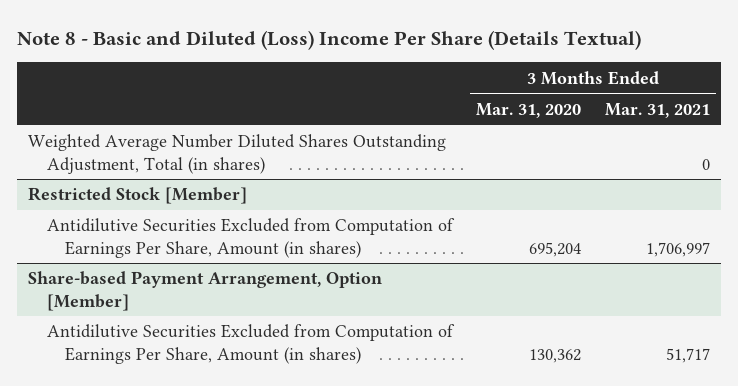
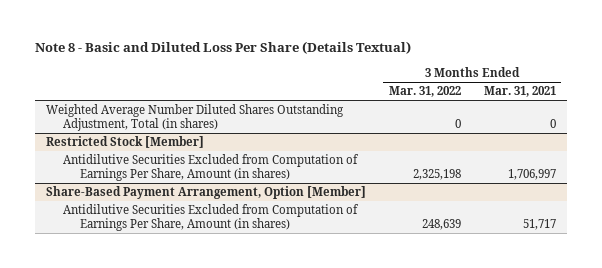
[16,29,641,50] Note 8 - Basic and Diluted (Loss) Income Per Share (Details Textual) -> [34,41,411,55] Note 8 - Basic and Diluted Loss Per Share (Details Textual)
[476,102,582,118] Mar. 31, 2020 -> none
none -> [388,86,461,98] Mar. 31, 2022
[28,271,383,311] Share-based Payment Arrangement, Option [Member] -> [46,186,367,200] Share-Based Payment Arrangement, Option [Member]

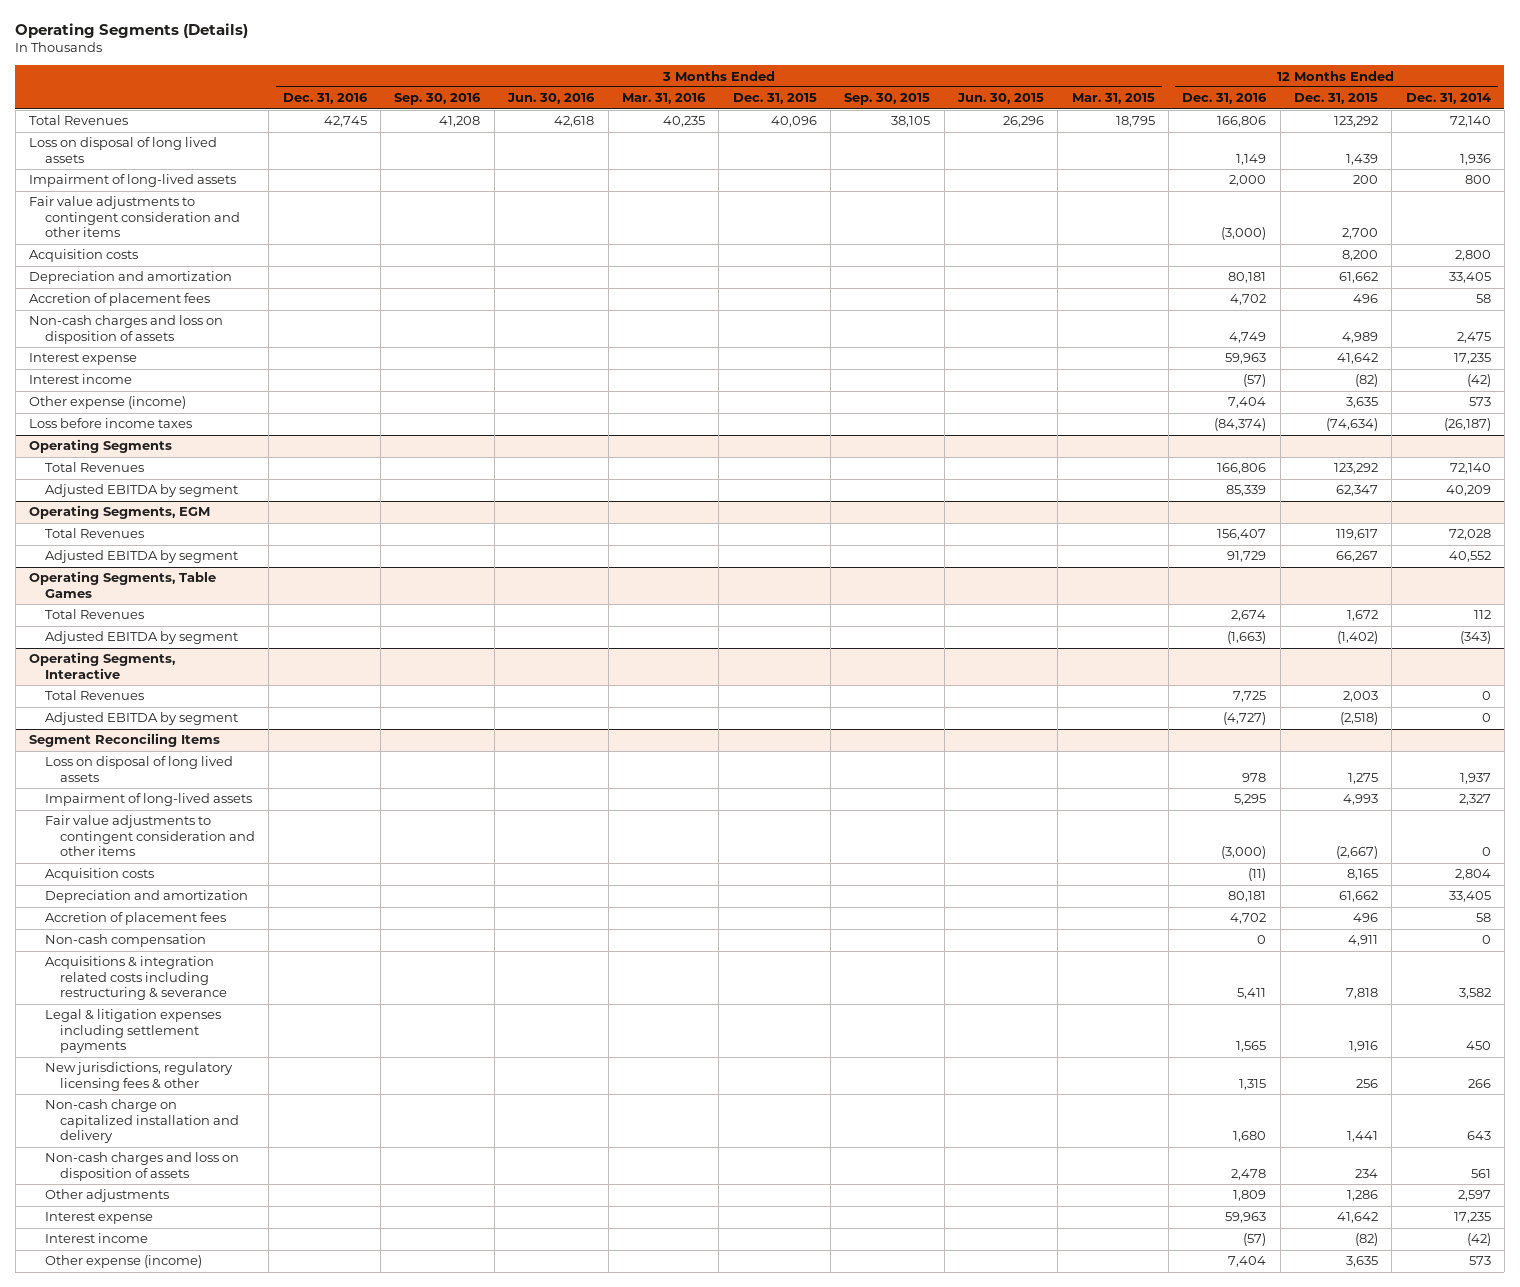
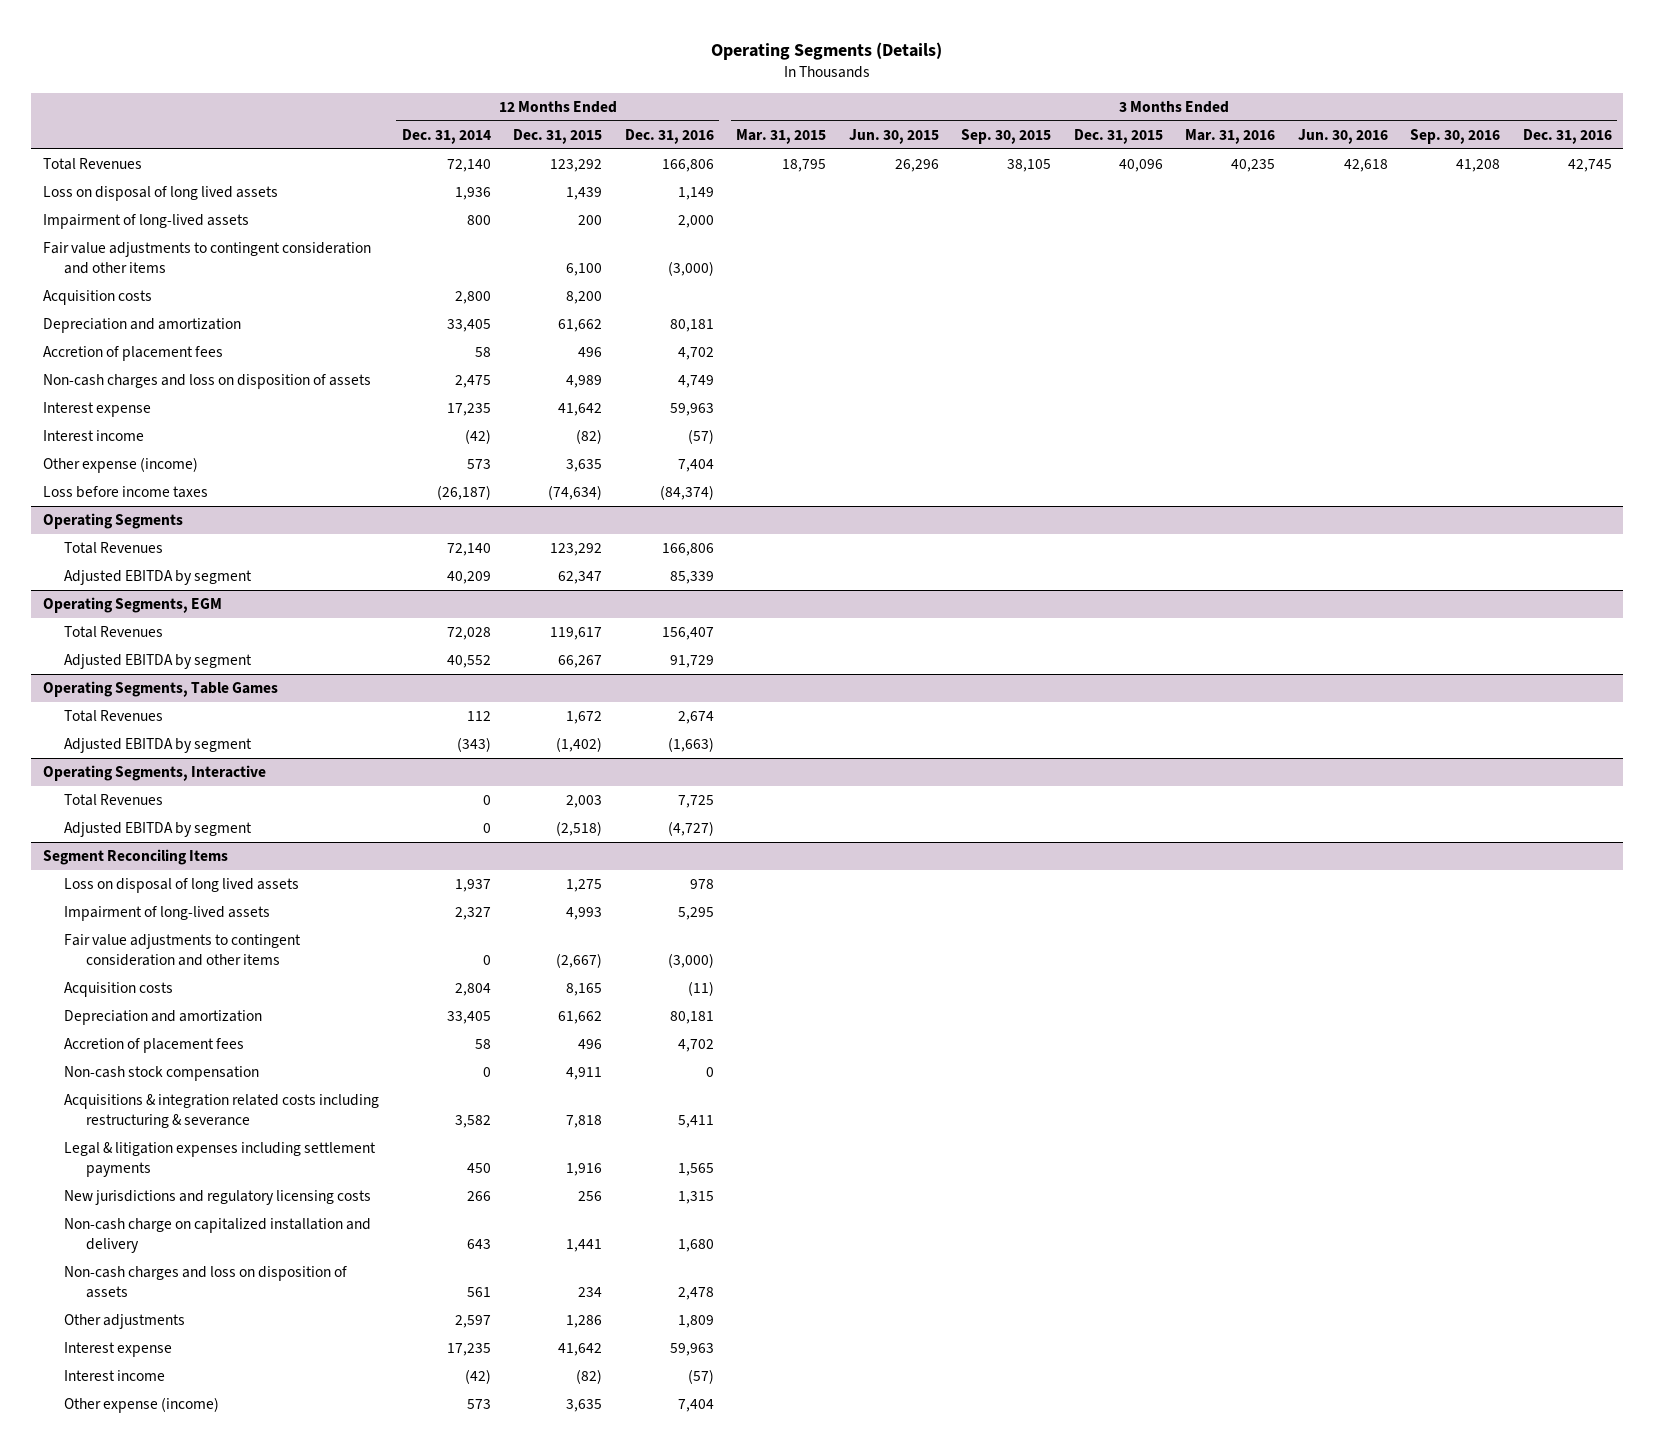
[1341,228,1378,240] 2,700 -> [566,262,603,276] 6,100
[44,934,206,948] Non-cash compensation -> [64,1066,260,1082] Non-cash stock compensation
[44,1062,233,1091] New jurisdictions, regulatory licensing fees & other -> [64,1190,372,1206] New jurisdictions and regulatory licensing costs

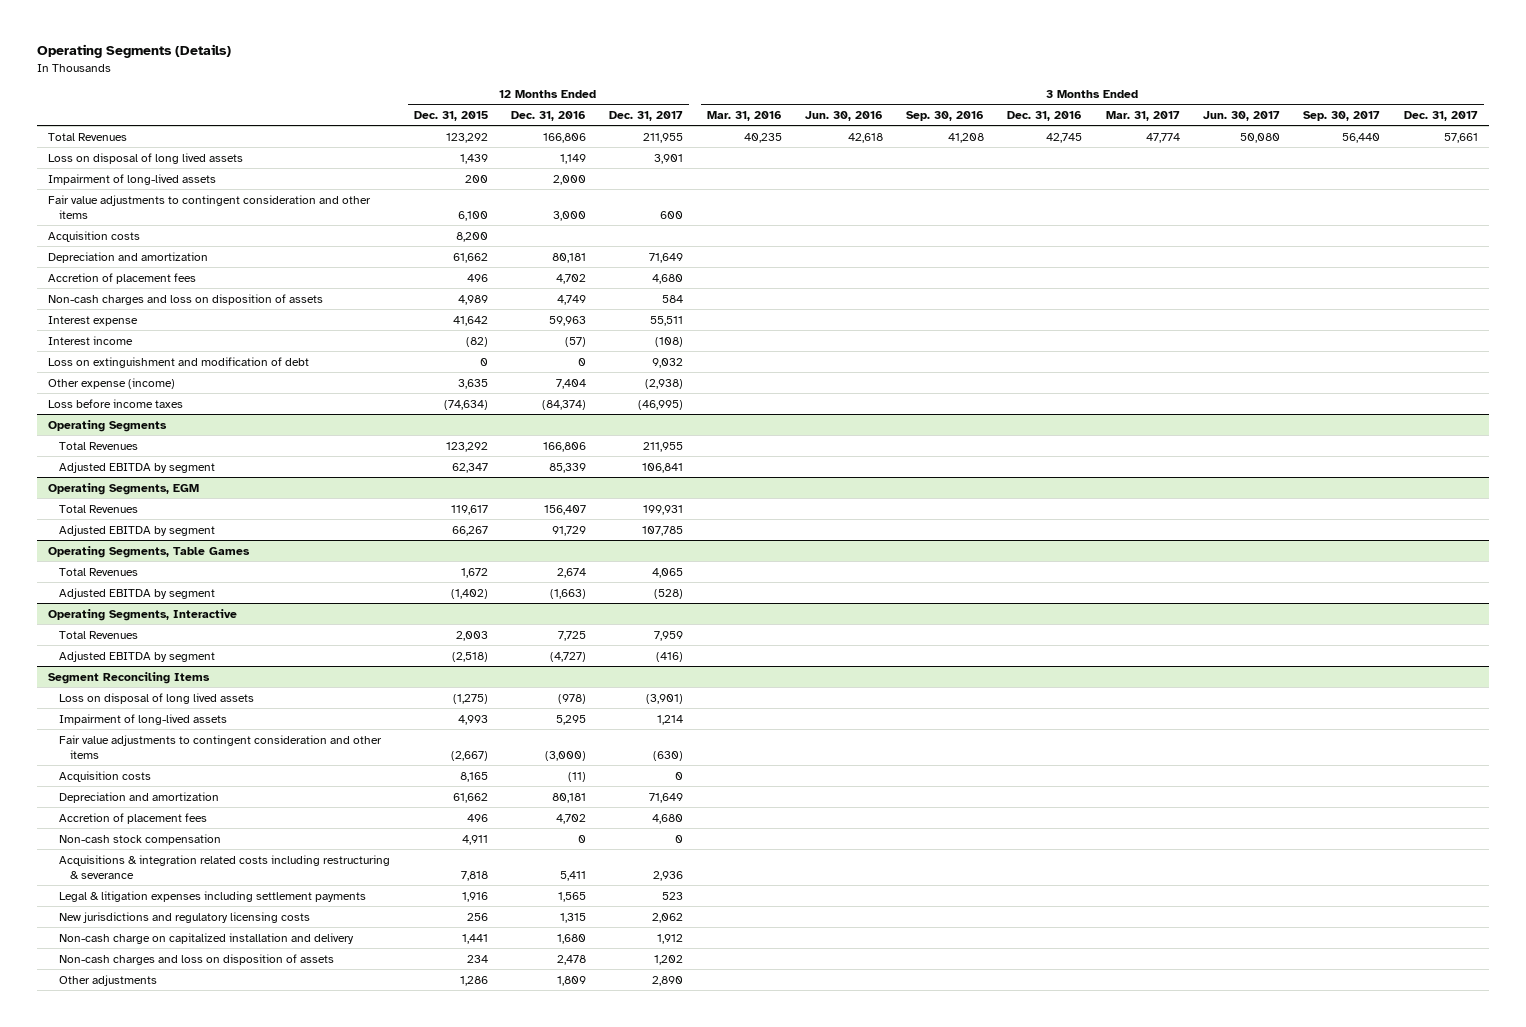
[401,128,491,144] Dec. 31, 2014 -> none
[736,128,827,144] Mar. 31, 2015 -> none
[848,128,939,144] Jun. 30, 2015 -> none
[961,128,1052,144] Sep. 30, 2015 -> none
[1073,128,1163,144] Dec. 31, 2015 -> none
none -> [609,110,684,121] Dec. 31, 2017
none -> [1105,110,1180,121] Mar. 31, 2017
none -> [1203,110,1281,121] Jun. 30, 2017
none -> [1303,110,1381,121] Sep. 30, 2017
none -> [1403,110,1478,121] Dec. 31, 2017
[667,260,714,276] (3,000) -> [552,210,586,221] 3,000
none -> [48,356,310,368] Loss on extinguishment and modification of debt
[566,879,603,893] 1,275 -> [452,693,488,704] (1,275)
[689,879,714,890] 978 -> [557,693,586,704] (978)
[64,1342,173,1358] Interest expense -> none
[64,1370,166,1382] Interest income -> none
[64,1397,220,1414] Other expense (income) -> none

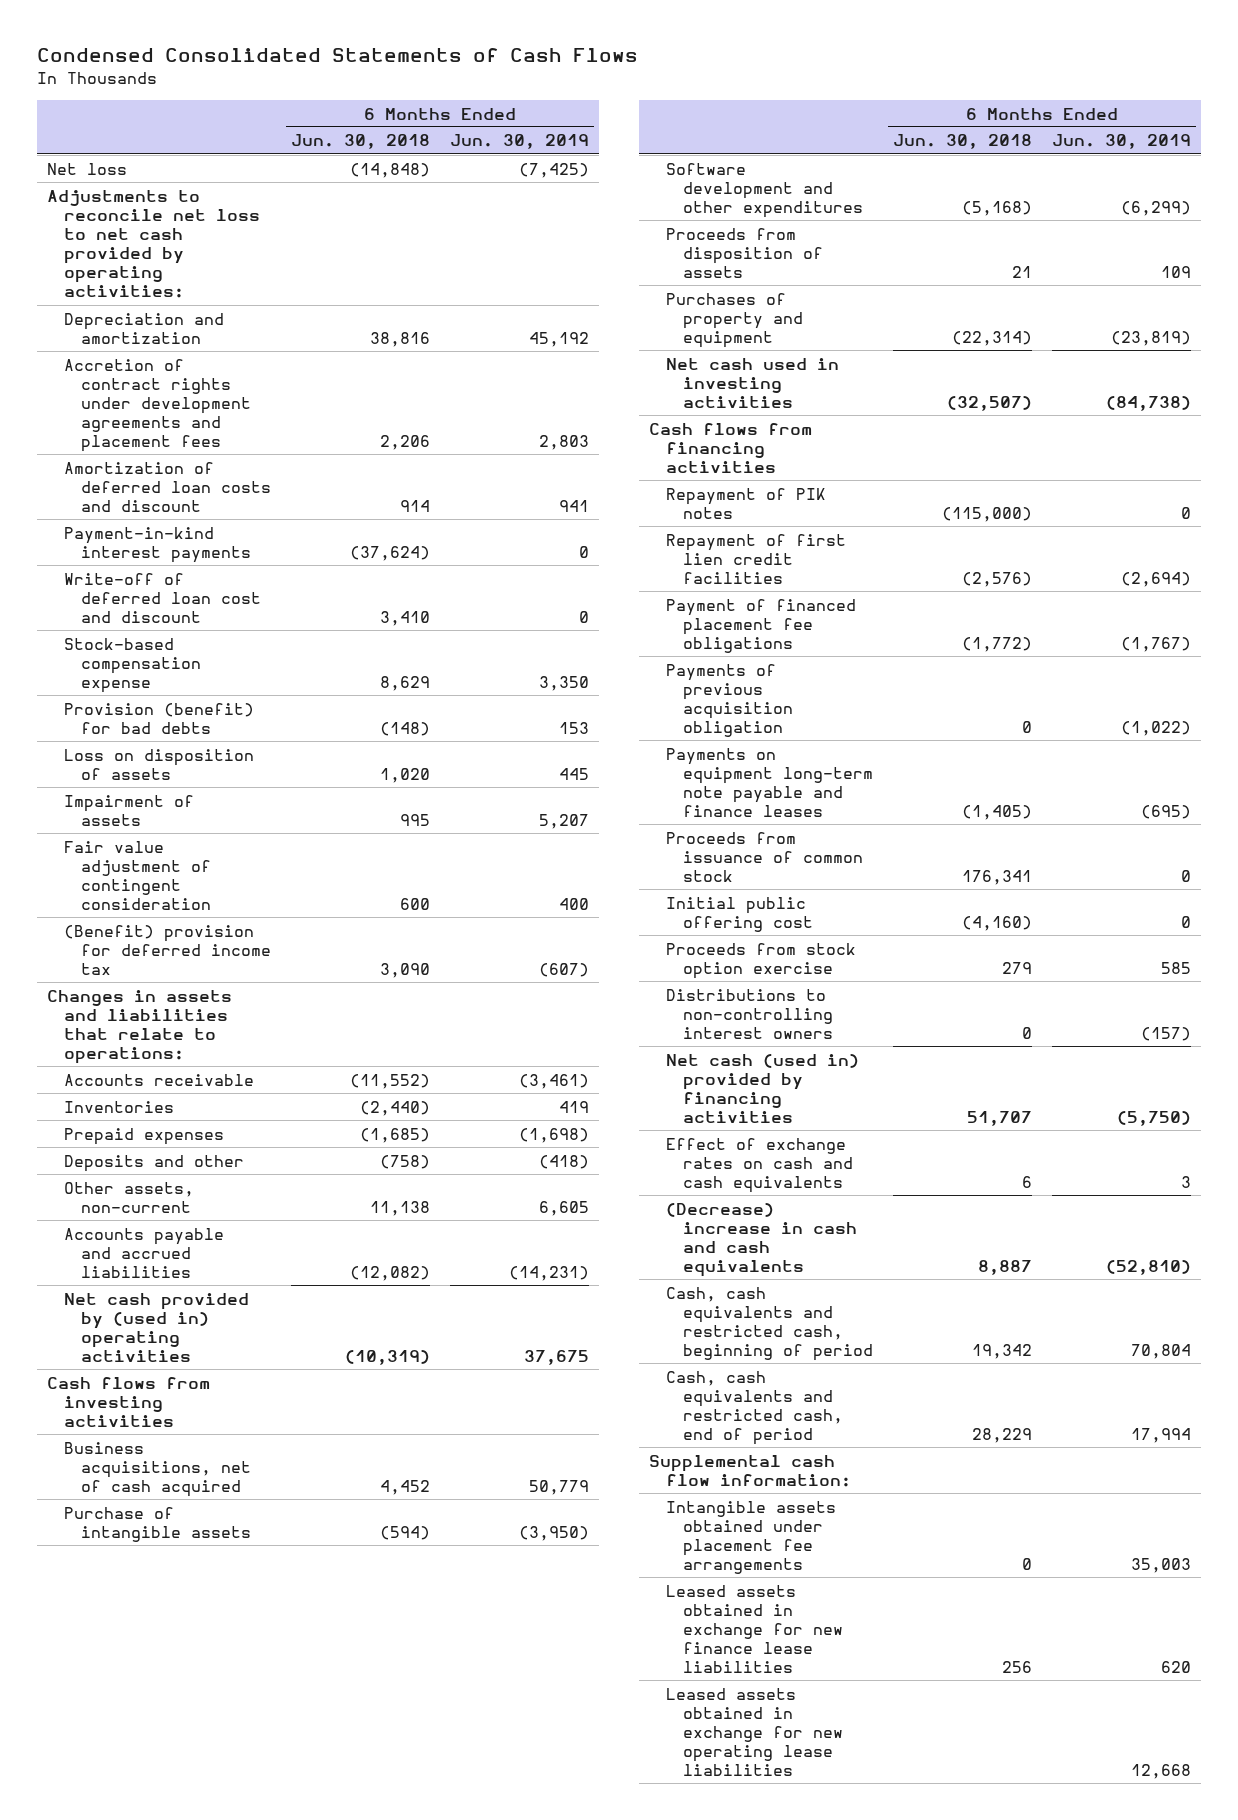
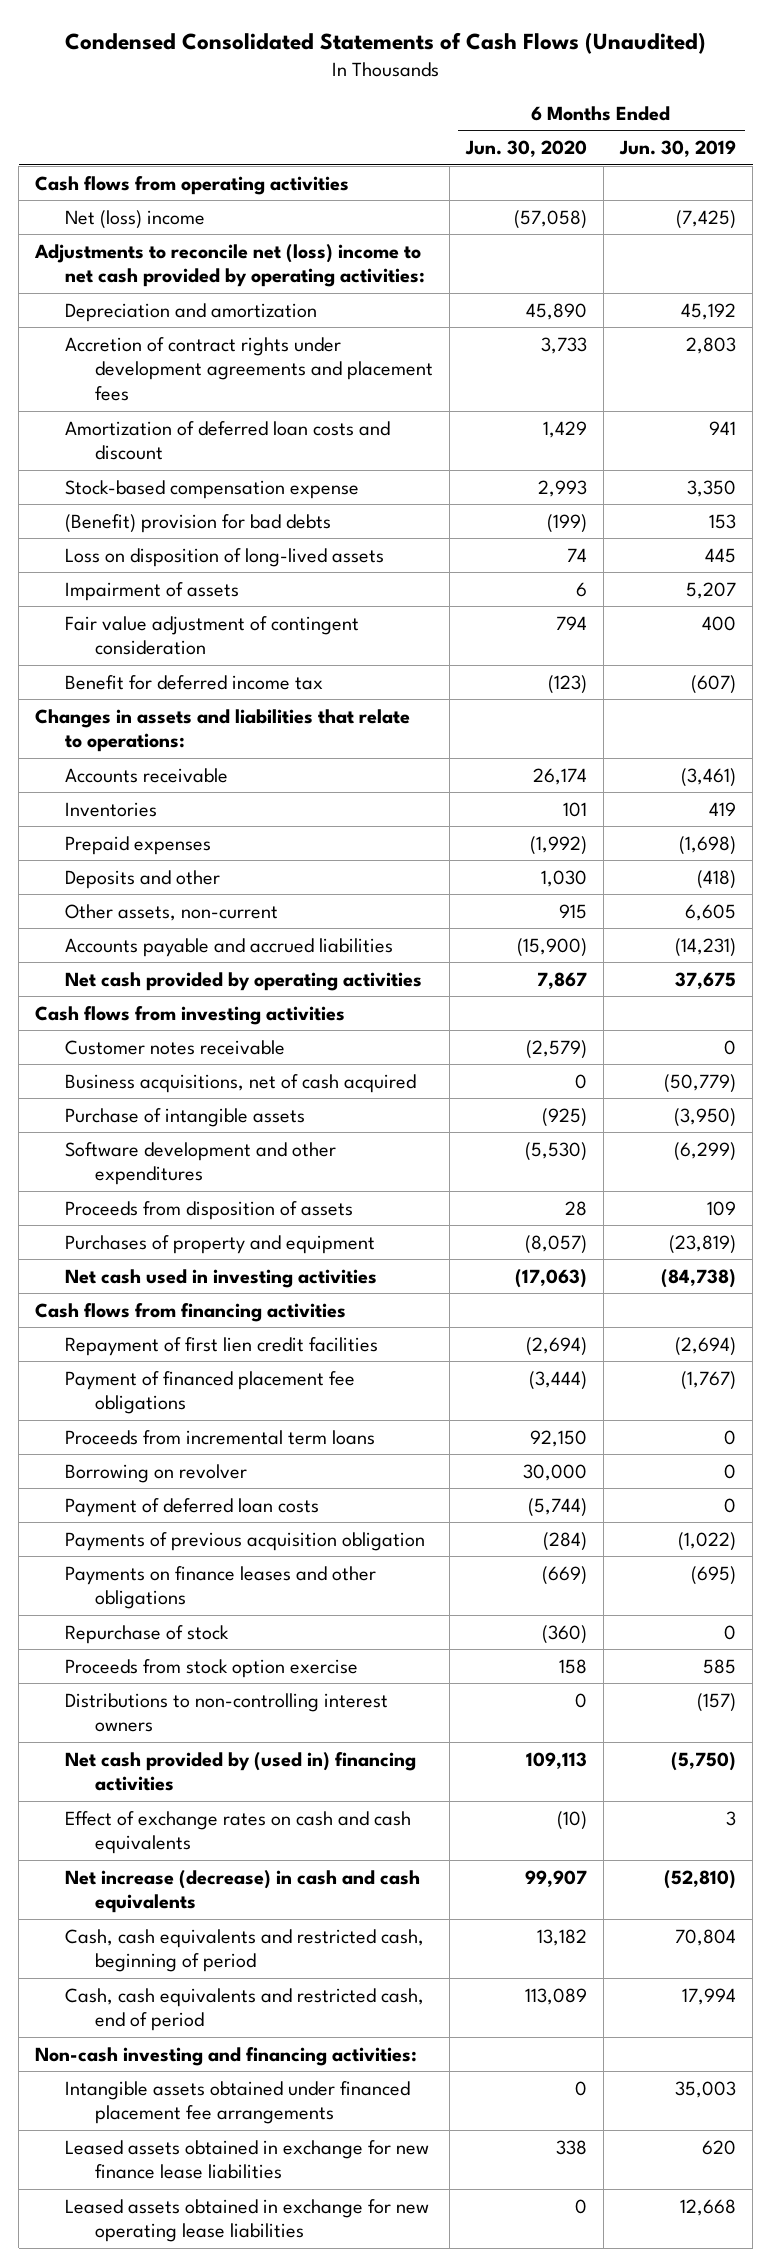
[36,48,638,63] Condensed Consolidated Statements of Cash Flows -> [64,32,706,55] Condensed Consolidated Statements of Cash Flows (Unaudited)
[291,134,431,150] Jun. 30, 2018 -> none
none -> [464,140,587,158] Jun. 30, 2020
none -> [35,175,350,195] Cash flows from operating activities
[46,162,127,175] Net loss -> [64,209,205,229] Net (loss) income
[46,189,261,299] Adjustments to reconcile net loss to net cash provided by operating activities: -> [34,243,425,288] Adjustments to reconcile net (loss) income to net cash provided by operating activities:
[64,526,252,563] Payment-in-kind interest payments -> none
[64,572,262,623] Write-off of deferred loan cost and discount -> none
[64,702,255,734] Provision (benefit) for bad debts -> [64,513,331,533] (Benefit) provision for bad debts
[64,748,255,780] Loss on disposition of assets -> [64,547,384,567] Loss on disposition of long-lived assets
[64,924,272,975] (Benefit) provision for deferred income tax -> [64,674,323,690] Benefit for deferred income tax
[64,1292,250,1363] Net cash provided by (used in) operating activities -> [64,971,422,991] Net cash provided by operating activities
none -> [64,1039,285,1055] Customer notes receivable
[528,1479,589,1495] 50,779 -> [664,1073,737,1093] (50,779)
[666,487,827,519] Repayment of PIK notes -> none
none -> [64,1429,375,1445] Proceeds from incremental term loans
none -> [64,1463,247,1483] Borrowing on revolver
none -> [64,1497,319,1517] Payment of deferred loan costs
[666,831,864,882] Proceeds from issuance of common stock -> none
[666,896,814,932] Initial public offering cost -> none
[666,747,874,818] Payments on equipment long-term note payable and finance leases -> [64,1565,376,1610] Payments on finance leases and other obligations
none -> [64,1624,229,1644] Repurchase of stock
[666,1053,860,1124] Net cash (used in) provided by financing activities -> [64,1751,416,1792] Net cash provided by (used in) financing activities
[666,1202,858,1278] (Decrease) increase in cash and cash equivalents -> [64,1869,420,1914] Net increase (decrease) in cash and cash equivalents
[648,1454,852,1487] Supplemental cash flow information: -> none
none -> [35,2046,418,2066] Non-cash investing and financing activities:
[666,1500,837,1575] Intangible assets obtained under placement fee arrangements -> [64,2080,410,2125] Intangible assets obtained under financed placement fee arrangements

